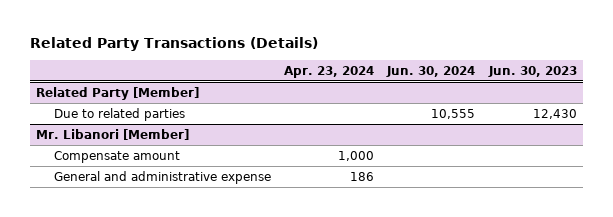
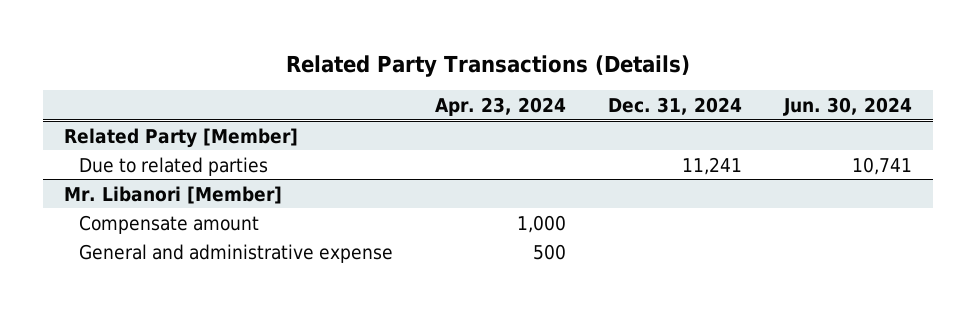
[487,65,577,77] Jun. 30, 2023 -> none
none -> [607,96,742,115] Dec. 31, 2024
[431,108,476,119] 10,555 -> [851,156,912,175] 10,741
[350,171,375,181] 186 -> [532,243,566,260] 500

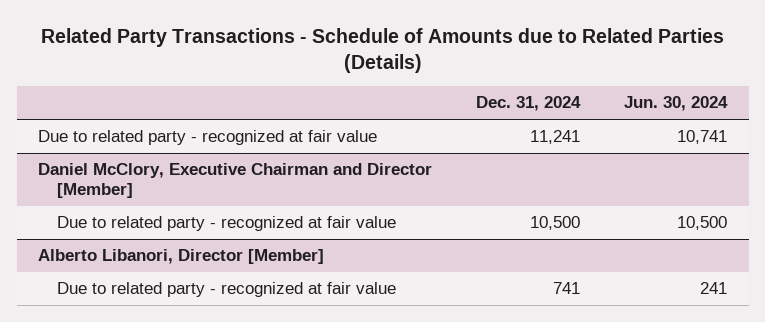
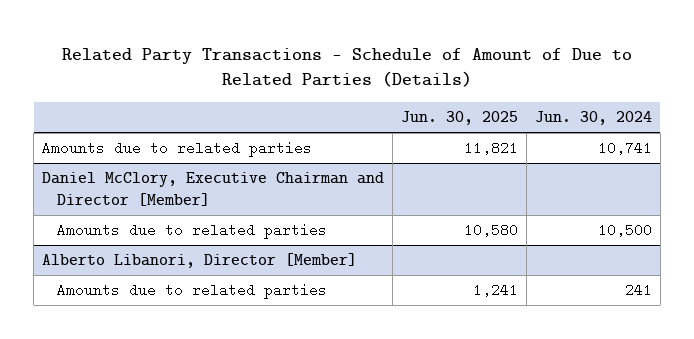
[40,27,724,74] Related Party Transactions - Schedule of Amounts due to Related Parties (Details) -> [62,47,633,88] Related Party Transactions - Schedule of Amount of Due to Related Parties (Details)
[476,96,582,112] Dec. 31, 2024 -> none
none -> [401,111,519,126] Jun. 30, 2025
[38,130,378,146] Due to related party - recognized at fair value -> [42,141,313,158] Amounts due to related parties
[57,216,397,232] Due to related party - recognized at fair value -> [57,223,328,240] Amounts due to related parties
[57,282,397,298] Due to related party - recognized at fair value -> [57,283,328,300] Amounts due to related parties

